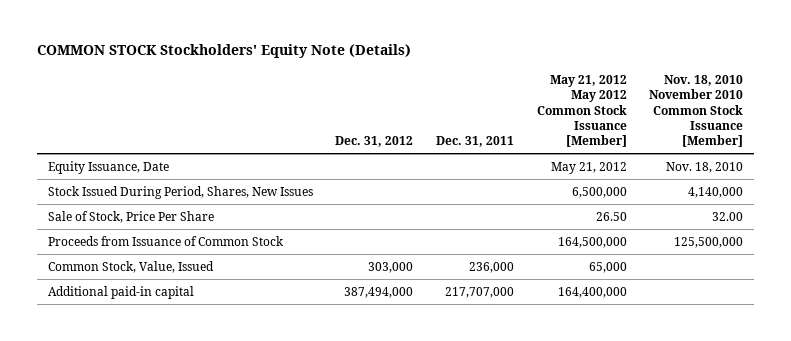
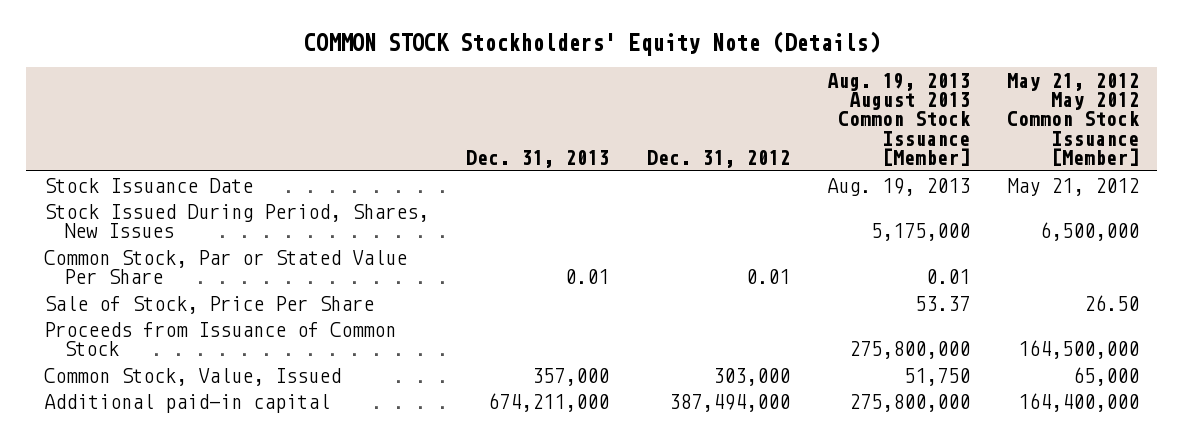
[436,135,515,147] Dec. 31, 2011 -> none
[649,75,744,147] Nov. 18, 2010 November 2010 Common Stock Issuance [Member] -> none
none -> [466,149,610,168] Dec. 31, 2013
none -> [826,72,971,166] Aug. 19, 2013 August 2013 Common Stock Issuance [Member]
[47,160,169,174] Equity Issuance, Date -> [44,177,254,193] Stock Issuance Date
none -> [44,249,408,284] Common Stock, Par or Stated Value Per Share

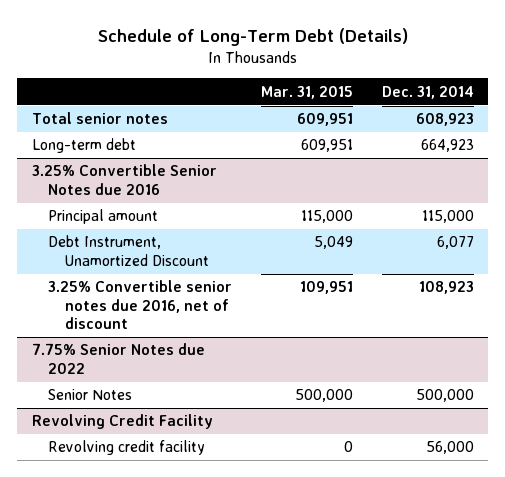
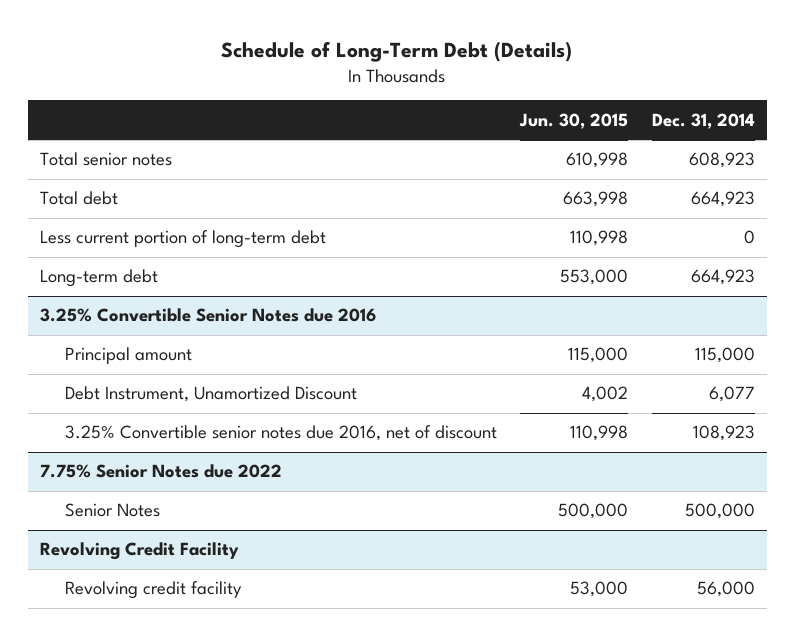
[260,85,353,99] Mar. 31, 2015 -> none
none -> [519,112,629,129] Jun. 30, 2015
none -> [39,191,118,206] Total debt
none -> [39,230,326,249] Less current portion of long-term debt

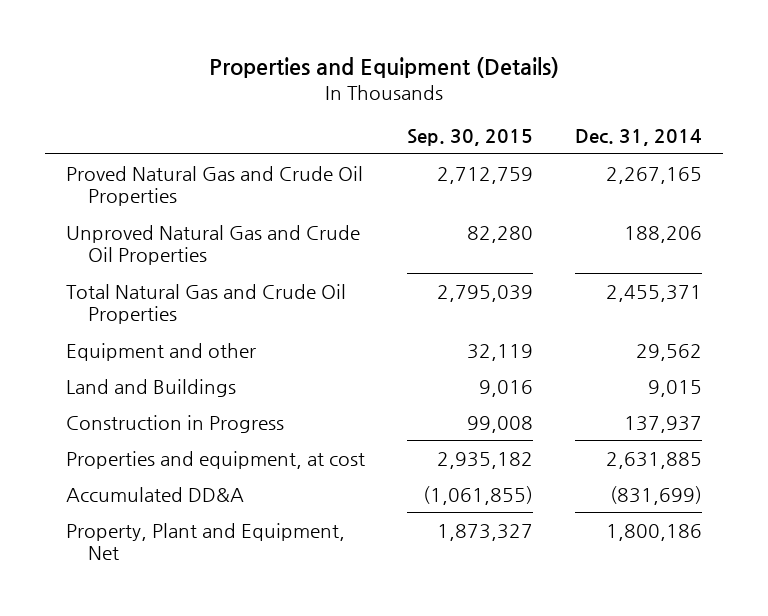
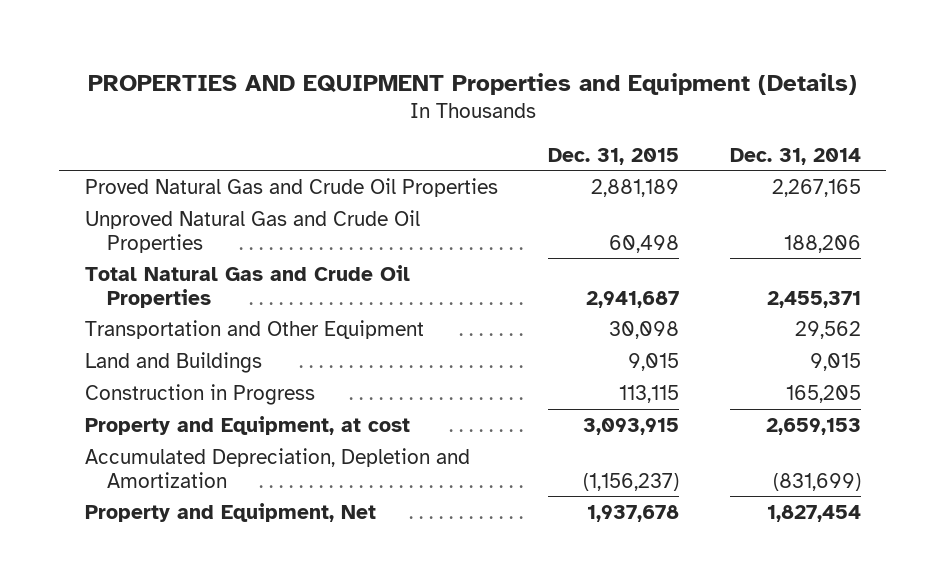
[209,56,560,78] Properties and Equipment (Details) -> [87,72,857,95] PROPERTIES AND EQUIPMENT Properties and Equipment (Details)
[407,128,534,146] Sep. 30, 2015 -> none
none -> [548,147,680,165] Dec. 31, 2015
[65,342,256,361] Equipment and other -> [84,319,424,339] Transportation and Other Equipment
[624,415,703,433] 137,937 -> [785,384,861,403] 165,205
[65,450,365,469] Properties and equipment, at cost -> [84,415,410,435] Property and Equipment, at cost
[606,451,703,469] 2,631,885 -> [765,417,861,435] 2,659,153
[65,486,244,502] Accumulated DD&A -> [84,447,470,488] Accumulated Depreciation, Depletion and Amortization
[65,522,345,561] Property, Plant and Equipment, Net -> [84,502,376,522] Property and Equipment, Net
[606,523,703,541] 1,800,186 -> [766,504,861,522] 1,827,454

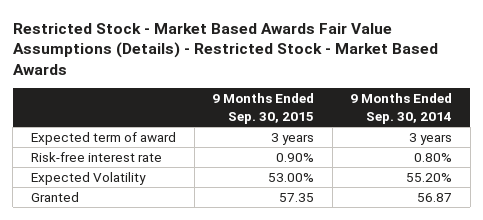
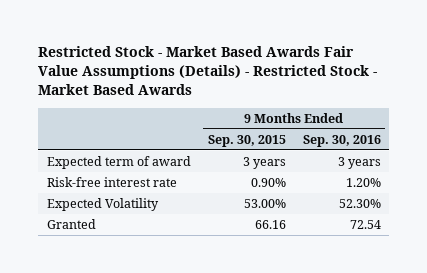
[350,93,453,124] 9 Months Ended Sep. 30, 2014 -> none
none -> [302,134,381,147] Sep. 30, 2016
[279,192,315,202] 57.35 -> [254,219,286,229] 66.16

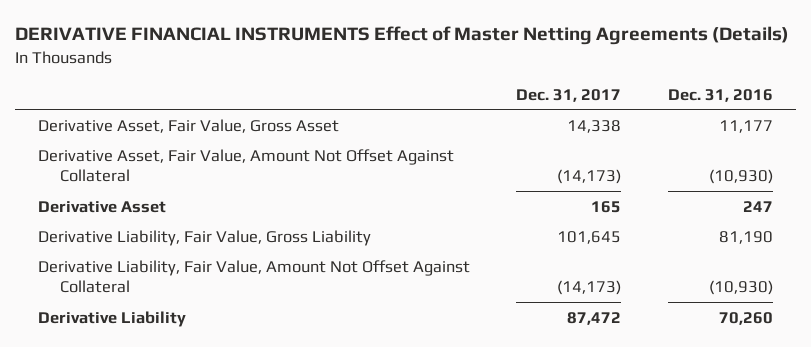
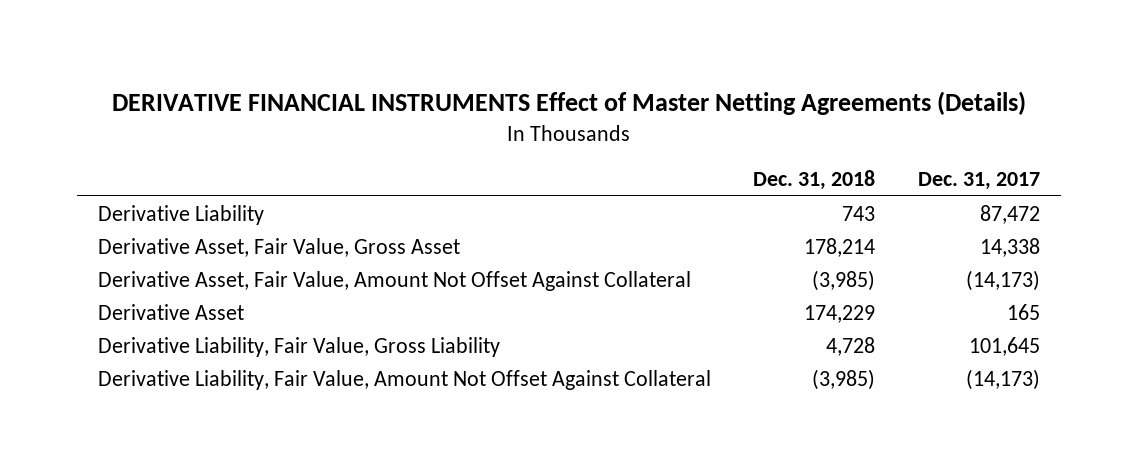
[667,88,773,102] Dec. 31, 2016 -> none
none -> [753,170,876,191] Dec. 31, 2018
[37,310,186,327] Derivative Liability -> [98,204,265,225] Derivative Liability

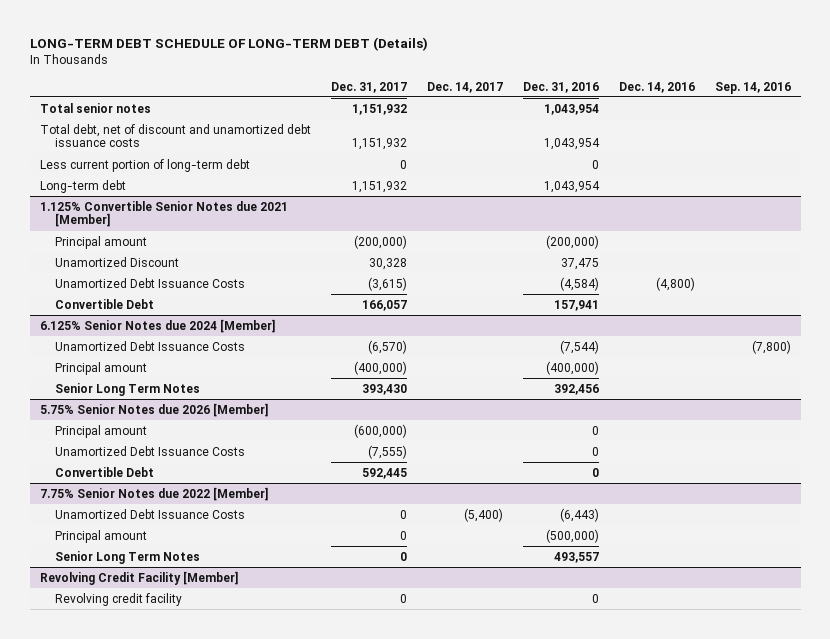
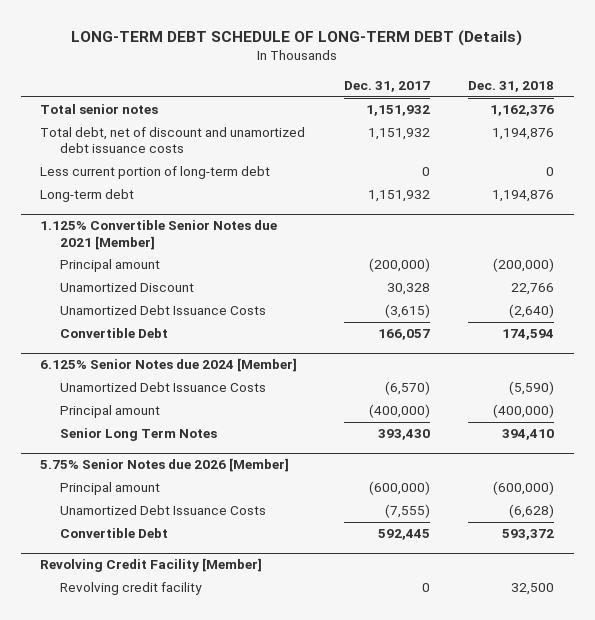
[426,81,503,93] Dec. 14, 2017 -> none
[522,81,599,93] Dec. 31, 2016 -> none
[618,81,695,93] Dec. 14, 2016 -> none
[714,81,791,94] Sep. 14, 2016 -> none
none -> [468,81,555,93] Dec. 31, 2018
[39,486,269,501] 7.75% Senior Notes due 2022 [Member] -> none
[54,508,245,519] Unamortized Debt Issuance Costs -> none
[54,529,147,543] Principal amount -> none
[54,550,200,564] Senior Long Term Notes -> none

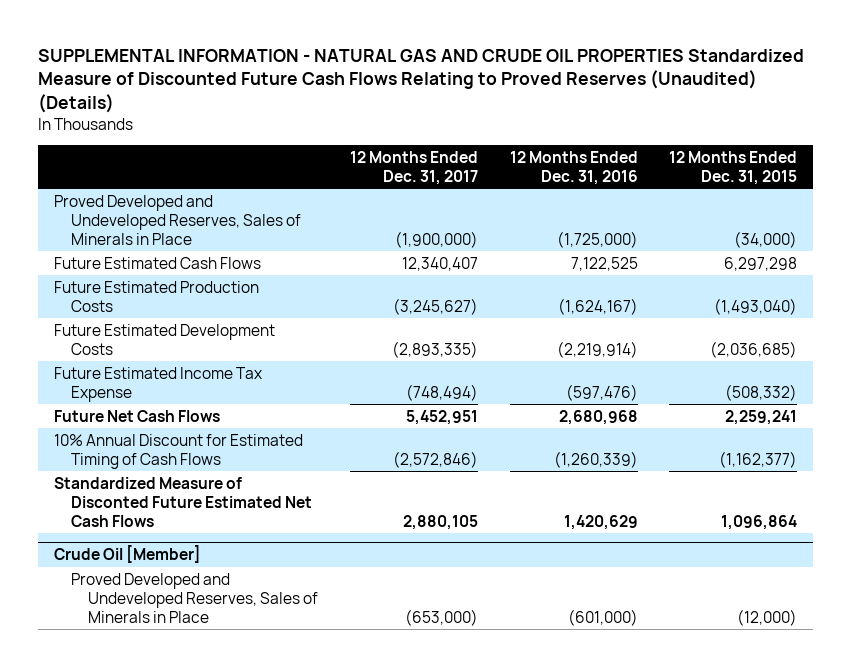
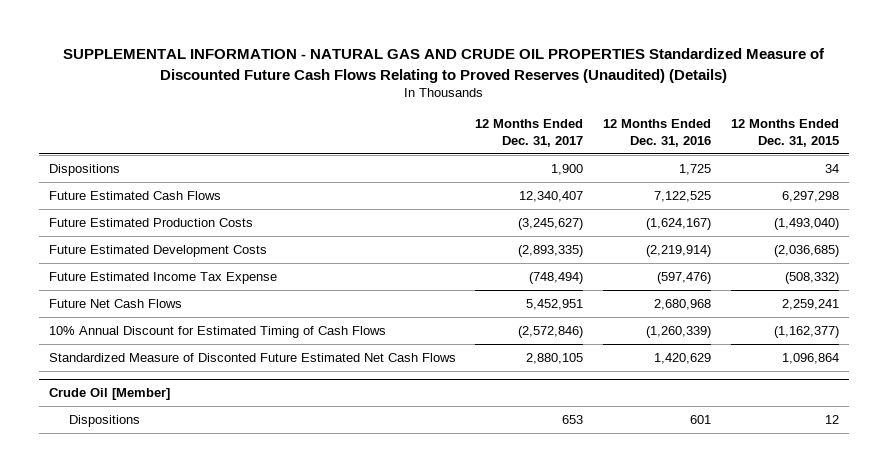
[53,194,301,245] Proved Developed and Undeveloped Reserves, Sales of Minerals in Place -> none
none -> [48,163,120,176] Dispositions
[70,572,319,623] Proved Developed and Undeveloped Reserves, Sales of Minerals in Place -> none
none -> [69,414,141,427] Dispositions

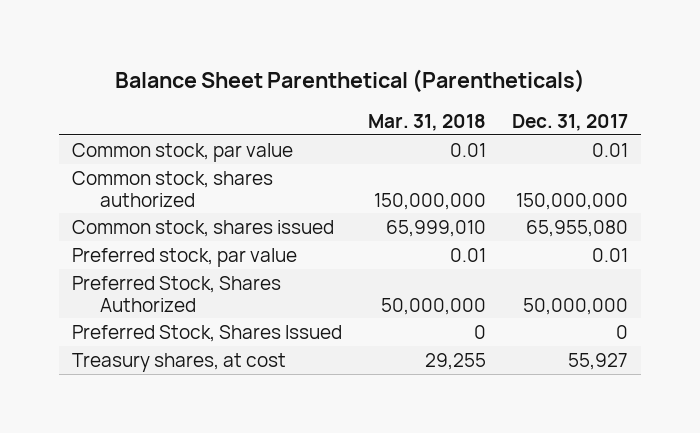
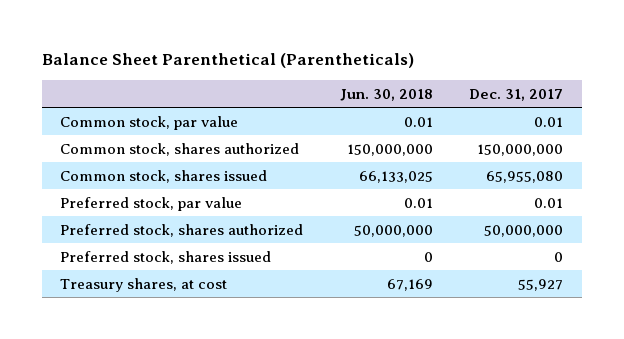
[368,113,487,131] Mar. 31, 2018 -> none
none -> [339,88,433,101] Jun. 30, 2018
[71,275,281,312] Preferred Stock, Shares Authorized -> [60,223,304,237] Preferred stock, shares authorized
[71,324,342,342] Preferred Stock, Shares Issued -> [60,250,272,264] Preferred stock, shares issued

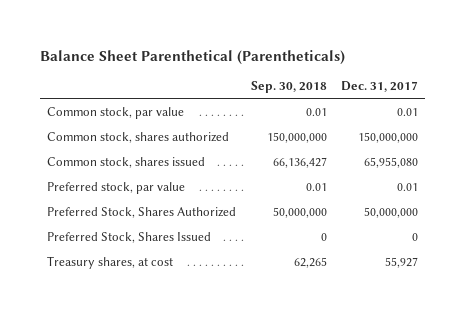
[339,88,433,101] Jun. 30, 2018 -> none
none -> [250,81,327,94] Sep. 30, 2018
[60,223,304,237] Preferred stock, shares authorized -> [47,206,237,218] Preferred Stock, Shares Authorized
[60,250,272,264] Preferred stock, shares issued -> [47,231,212,243] Preferred Stock, Shares Issued

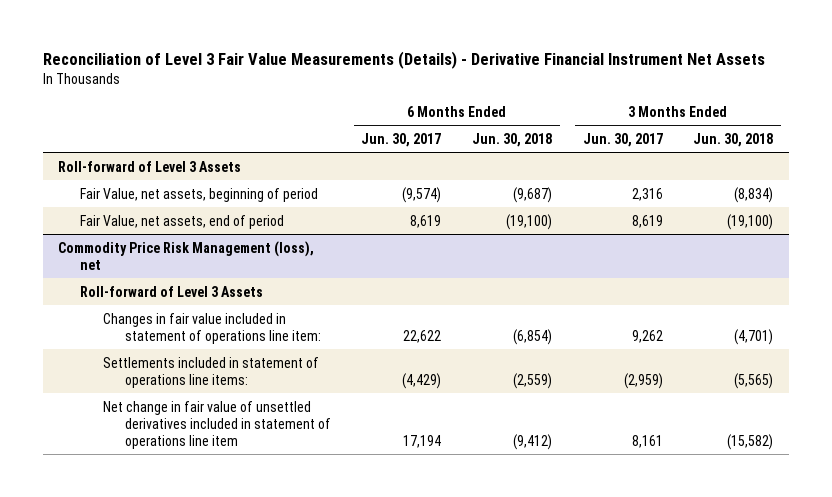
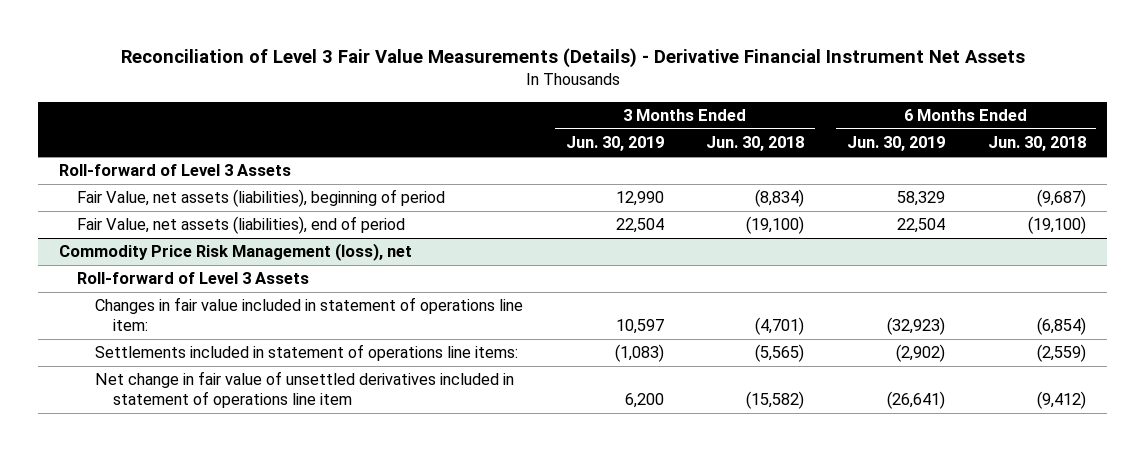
[361,132,442,147] Jun. 30, 2017 -> none
[582,132,663,147] Jun. 30, 2017 -> none
none -> [565,136,664,152] Jun. 30, 2019
none -> [847,136,946,152] Jun. 30, 2019
[80,187,319,202] Fair Value, net assets, beginning of period -> [77,189,446,208] Fair Value, net assets (liabilities), beginning of period
[80,214,285,229] Fair Value, net assets, end of period -> [77,216,406,235] Fair Value, net assets (liabilities), end of period

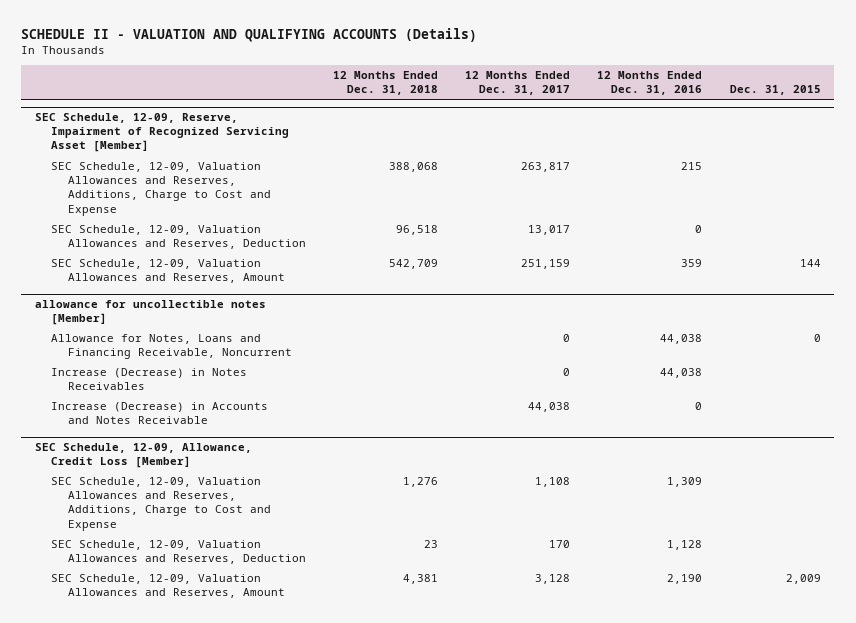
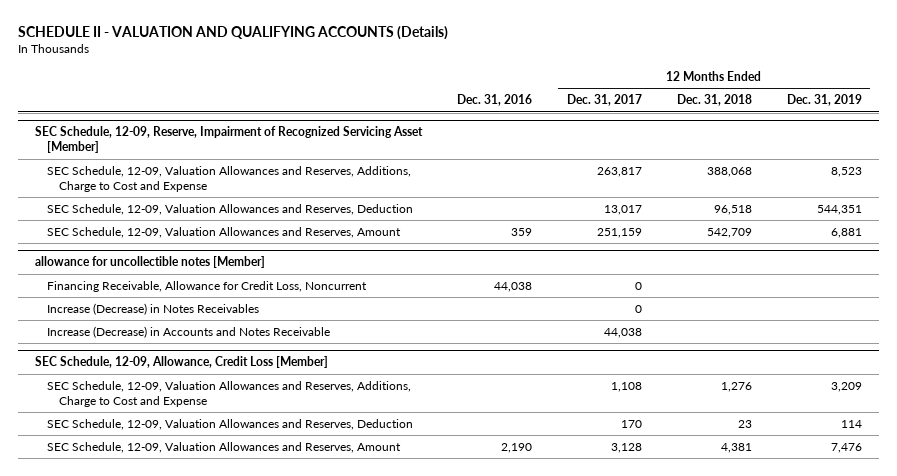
[597,71,703,96] 12 Months Ended Dec. 31, 2016 -> none
[729,85,821,96] Dec. 31, 2015 -> none
none -> [457,94,533,107] Dec. 31, 2016
none -> [786,94,862,107] Dec. 31, 2019
[51,334,292,360] Allowance for Notes, Loans and Financing Receivable, Noncurrent -> [46,281,367,293] Financing Receivable, Allowance for Credit Loss, Noncurrent

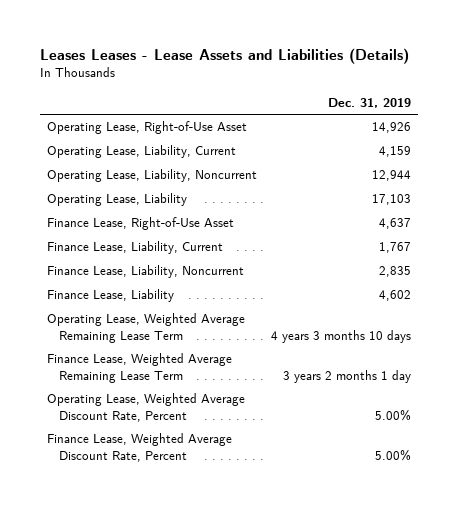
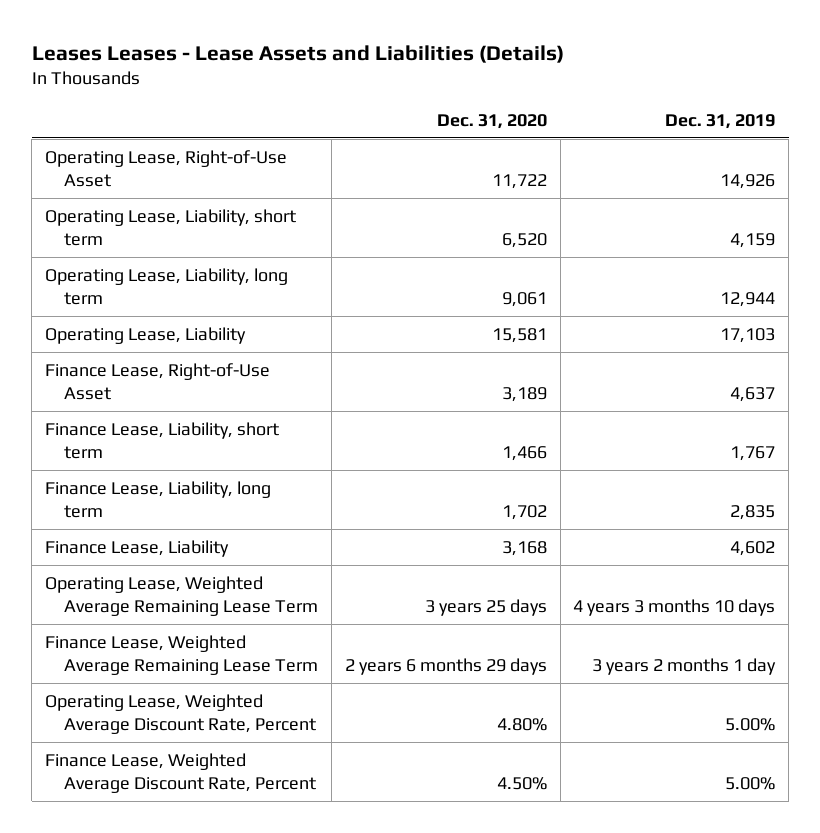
none -> [436,114,547,130] Dec. 31, 2020
[46,145,236,159] Operating Lease, Liability, Current -> [44,208,296,246] Operating Lease, Liability, short term
[46,169,257,183] Operating Lease, Liability, Noncurrent -> [44,267,288,305] Operating Lease, Liability, long term
[46,241,223,255] Finance Lease, Liability, Current -> [44,421,279,459] Finance Lease, Liability, short term
[46,265,244,279] Finance Lease, Liability, Noncurrent -> [44,480,271,518] Finance Lease, Liability, long term

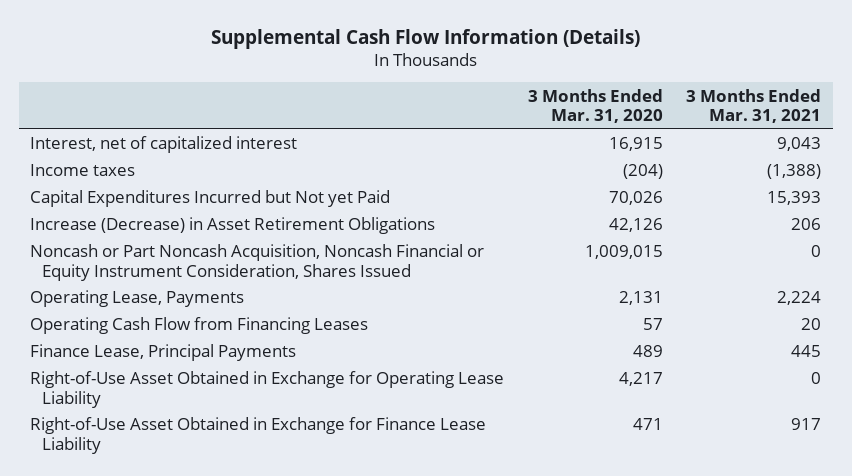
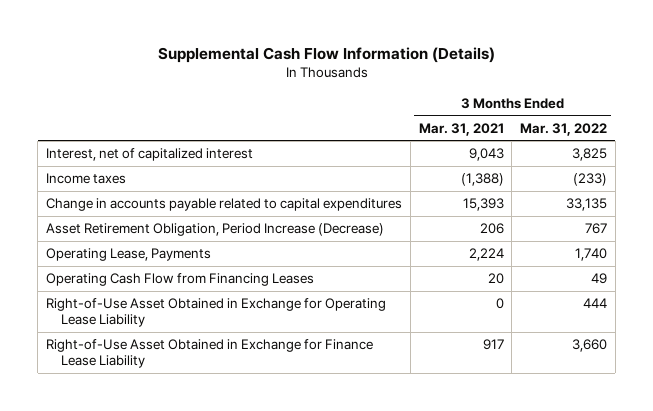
[527,88,663,123] 3 Months Ended Mar. 31, 2020 -> none
none -> [520,122,608,136] Mar. 31, 2022
[30,244,485,281] Noncash or Part Noncash Acquisition, Noncash Financial or Equity Instrument Consideration, Shares Issued -> none
[30,190,391,208] Capital Expenditures Incurred but Not yet Paid -> [45,198,402,212] Change in accounts payable related to capital expenditures
[30,217,436,235] Increase (Decrease) in Asset Retirement Obligations -> [45,223,384,237] Asset Retirement Obligation, Period Increase (Decrease)
[30,344,297,362] Finance Lease, Principal Payments -> none

